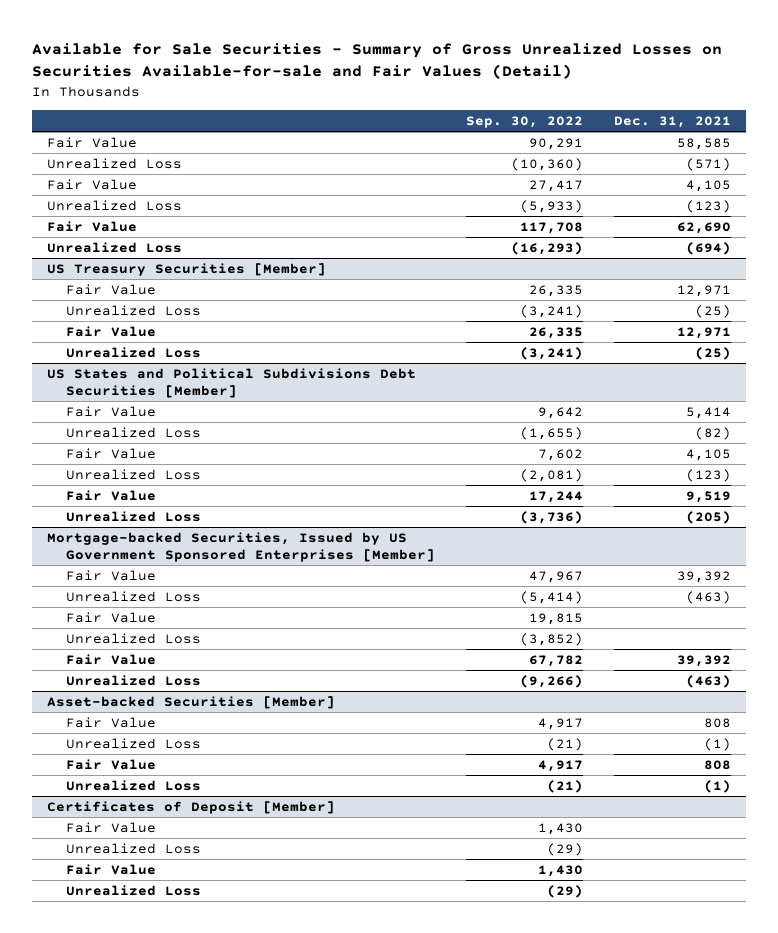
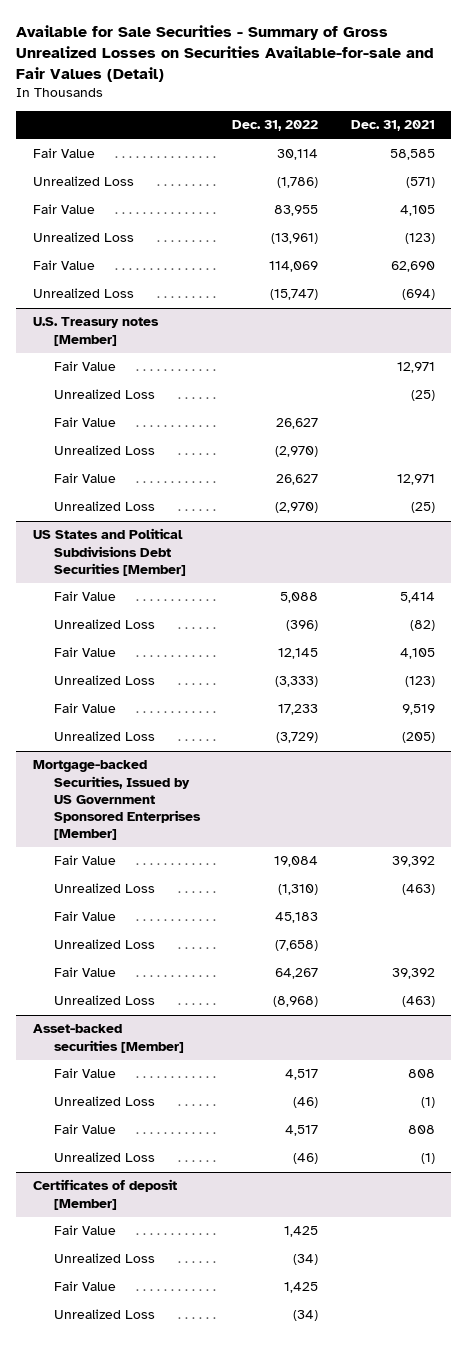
[465,115,583,128] Sep. 30, 2022 -> none
none -> [232,120,319,132] Dec. 31, 2022
[47,262,327,276] US Treasury Securities [Member] -> [32,317,159,346] U.S. Treasury notes [Member]
none -> [53,417,116,428] Fair Value
none -> [53,445,155,456] Unrealized Loss
[47,695,336,709] Asset-backed Securities [Member] -> [32,1024,184,1053] Asset-backed securities [Member]
[47,800,336,814] Certificates of Deposit [Member] -> [32,1179,177,1210] Certificates of deposit [Member]

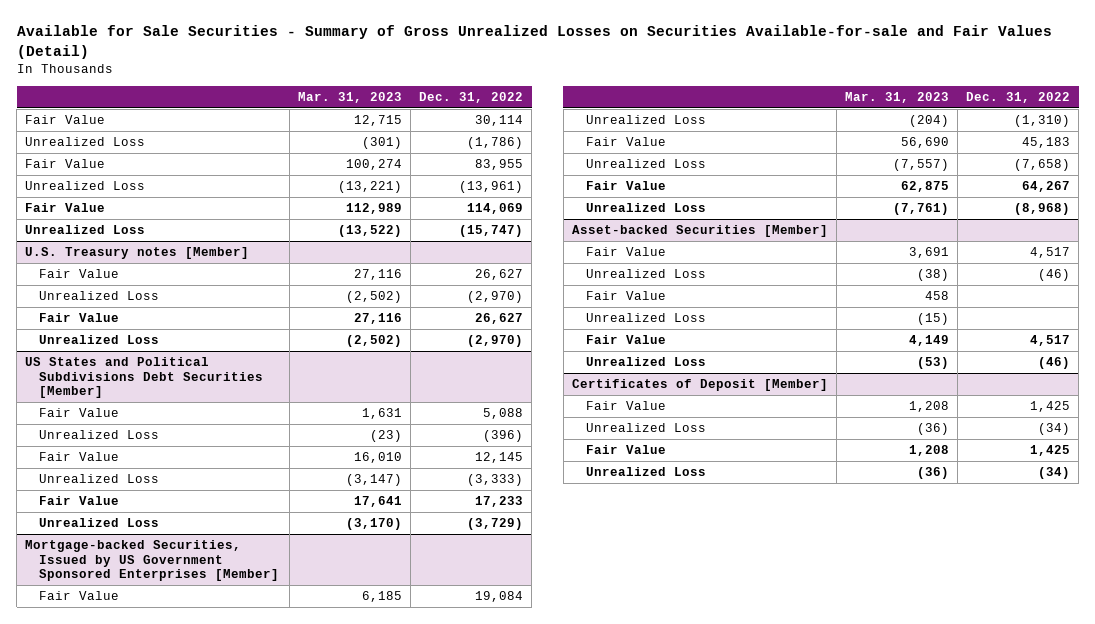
[350,120,435,132] Dec. 31, 2021 -> none
none -> [298,91,403,103] Mar. 31, 2023
[53,361,116,372] Fair Value -> none
[53,389,155,400] Unrealized Loss -> none
[32,1024,184,1053] Asset-backed securities [Member] -> [572,225,829,238] Asset-backed Securities [Member]
none -> [585,291,666,301] Fair Value
none -> [585,313,706,323] Unrealized Loss
[32,1179,177,1210] Certificates of deposit [Member] -> [572,379,829,392] Certificates of Deposit [Member]

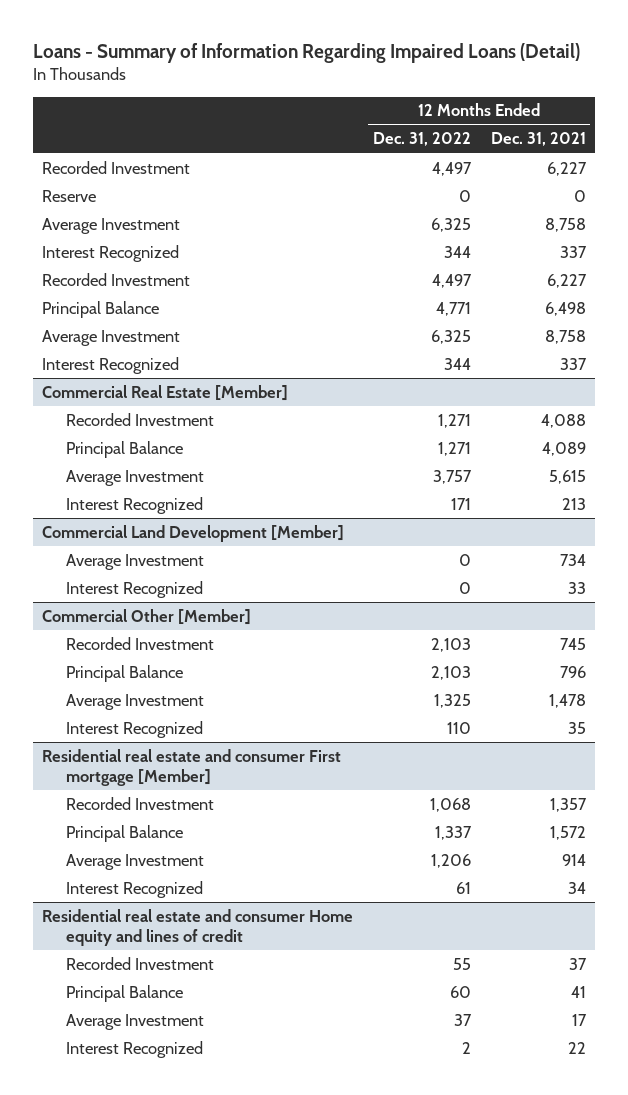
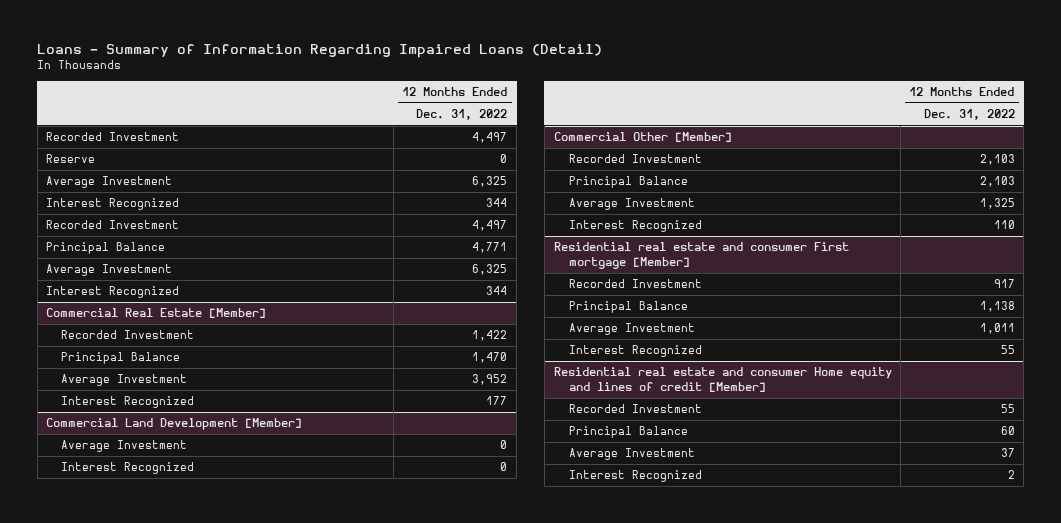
[490,132,586,147] Dec. 31, 2021 -> none
[438,413,472,428] 1,271 -> [472,330,508,342] 1,422
[438,441,472,456] 1,271 -> [472,352,508,364] 1,470
[433,469,473,484] 3,757 -> [472,374,508,386] 3,952
[451,497,472,510] 171 -> [486,396,508,406] 177
[430,797,472,812] 1,068 -> [993,279,1015,289] 917
[435,825,473,840] 1,337 -> [979,301,1015,313] 1,138
[431,853,472,868] 1,206 -> [979,323,1015,335] 1,011
[456,881,472,894] 61 -> [1000,345,1015,355] 55
[42,908,354,946] Residential real estate and consumer Home equity and lines of credit -> [553,367,892,392] Residential real estate and consumer Home equity and lines of credit [Member]

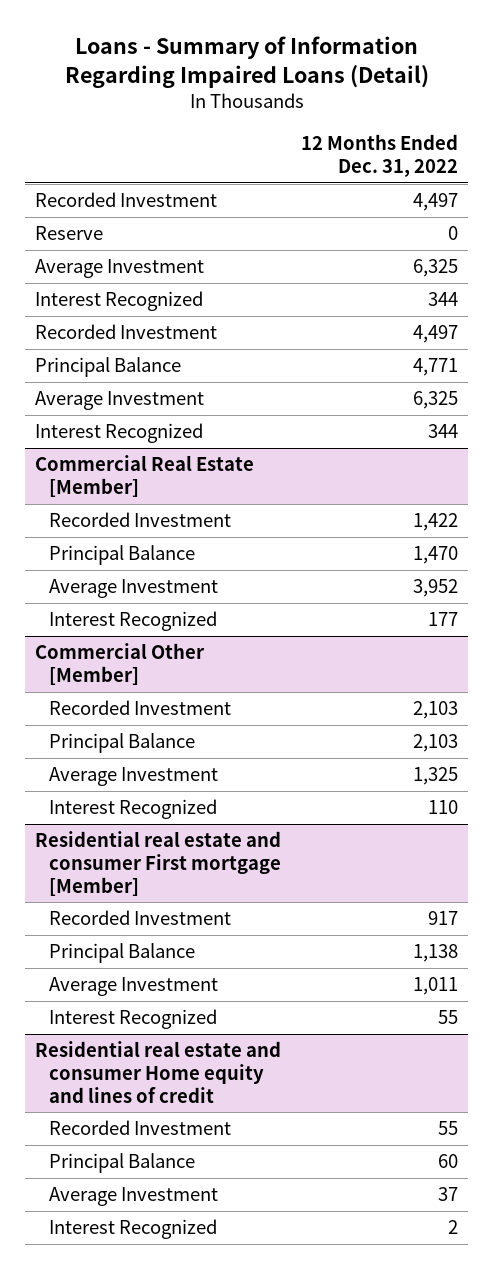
[46,418,303,431] Commercial Land Development [Member] -> none
[61,440,188,453] Average Investment -> none
[61,462,195,475] Interest Recognized -> none
[553,367,892,392] Residential real estate and consumer Home equity and lines of credit [Member] -> [35,1041,282,1103] Residential real estate and consumer Home equity and lines of credit

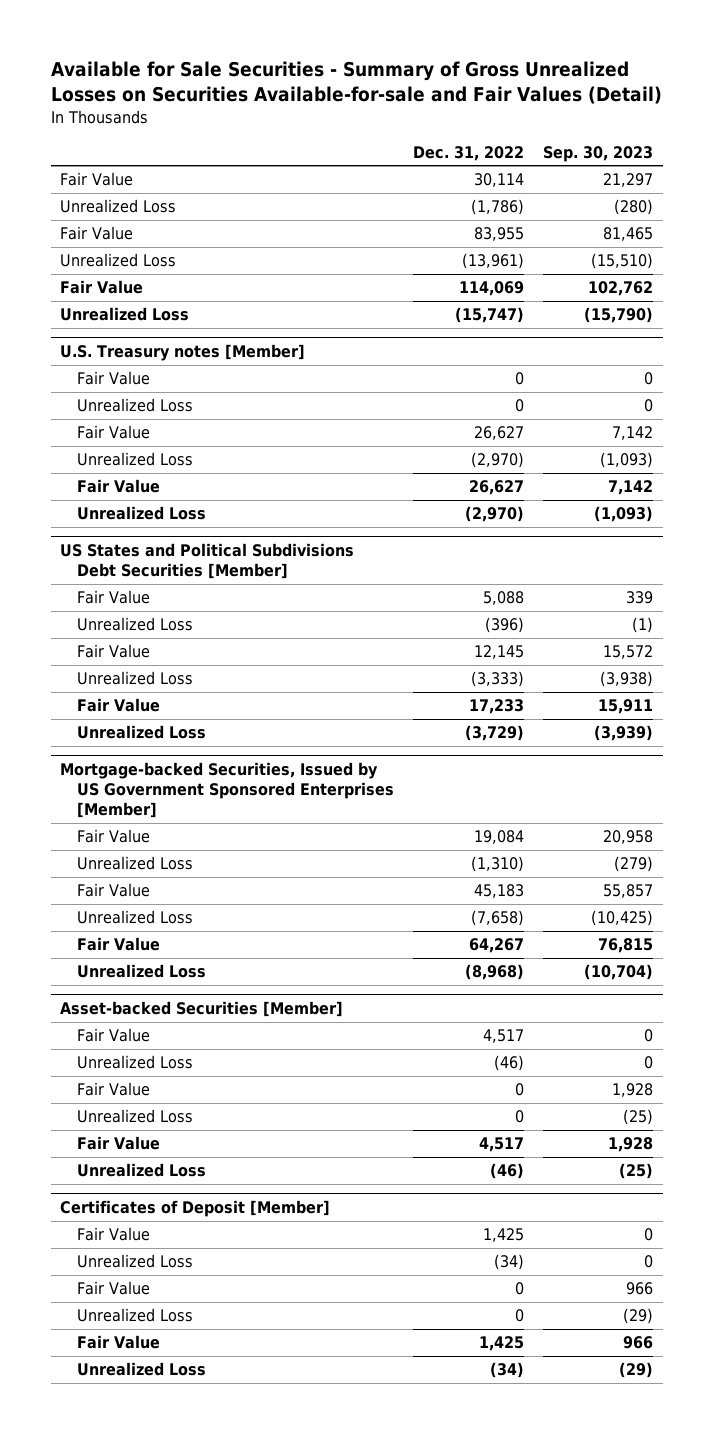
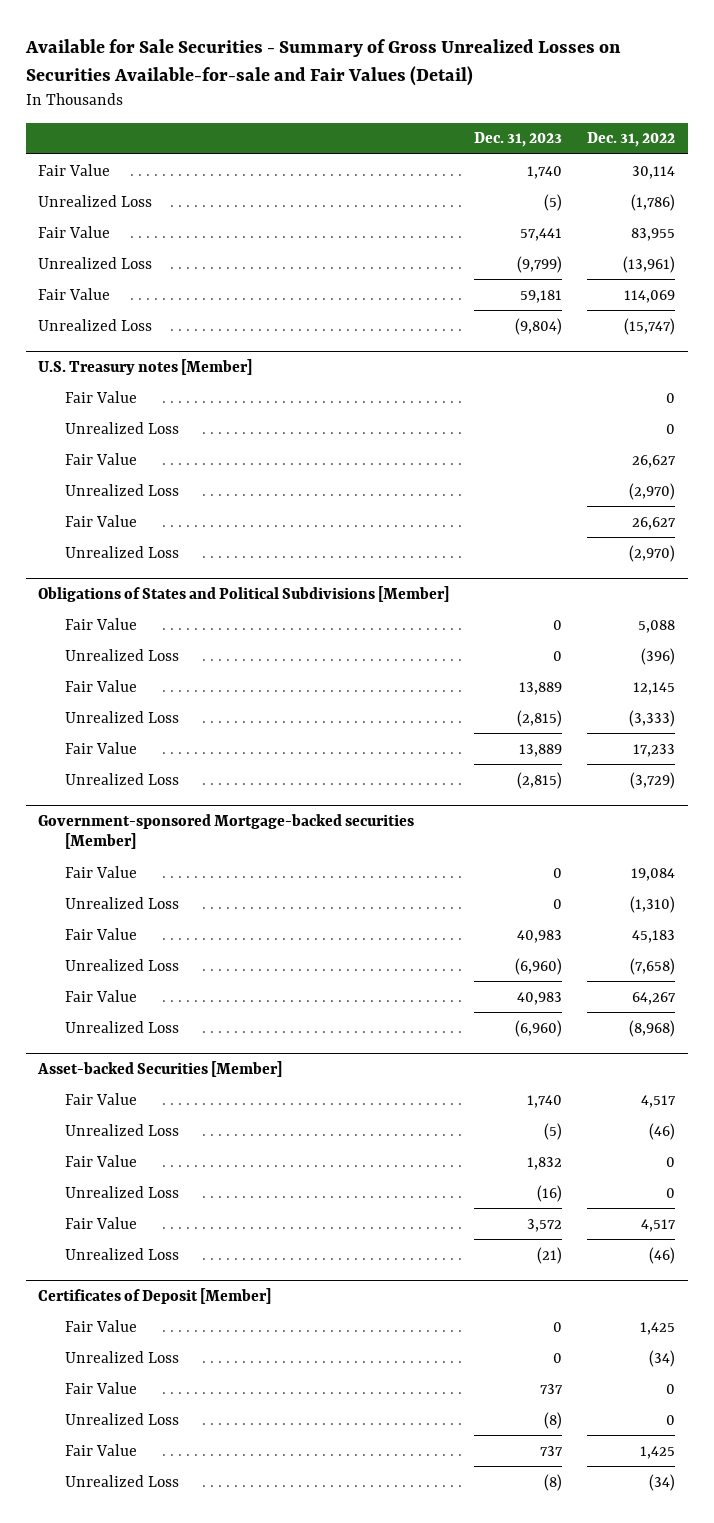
[543,145,654,162] Sep. 30, 2023 -> none
none -> [474,132,563,148] Dec. 31, 2023
[60,543,355,580] US States and Political Subdivisions Debt Securities [Member] -> [38,585,450,602] Obligations of States and Political Subdivisions [Member]
[60,762,395,819] Mortgage-backed Securities, Issued by US Government Sponsored Enterprises [Member] -> [38,813,415,850] Government-sponsored Mortgage-backed securities [Member]

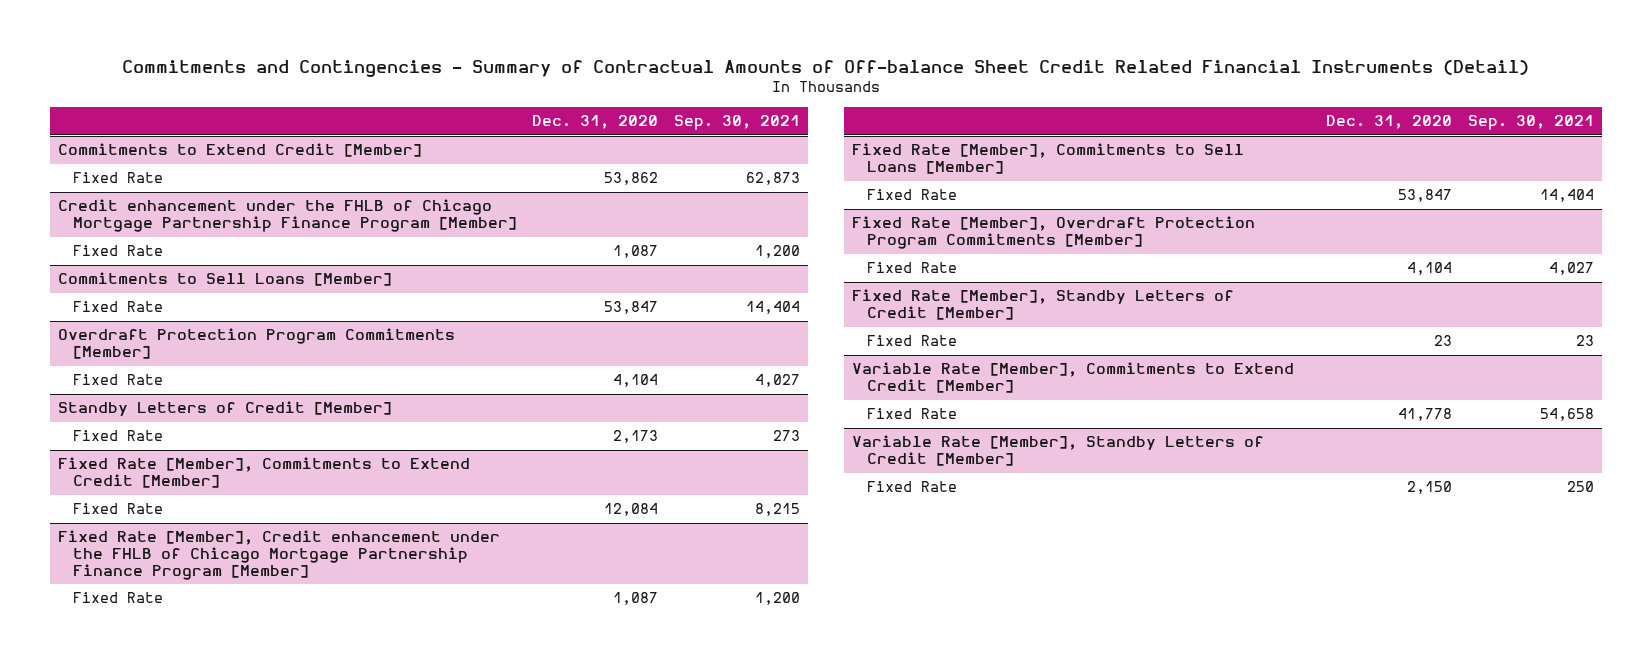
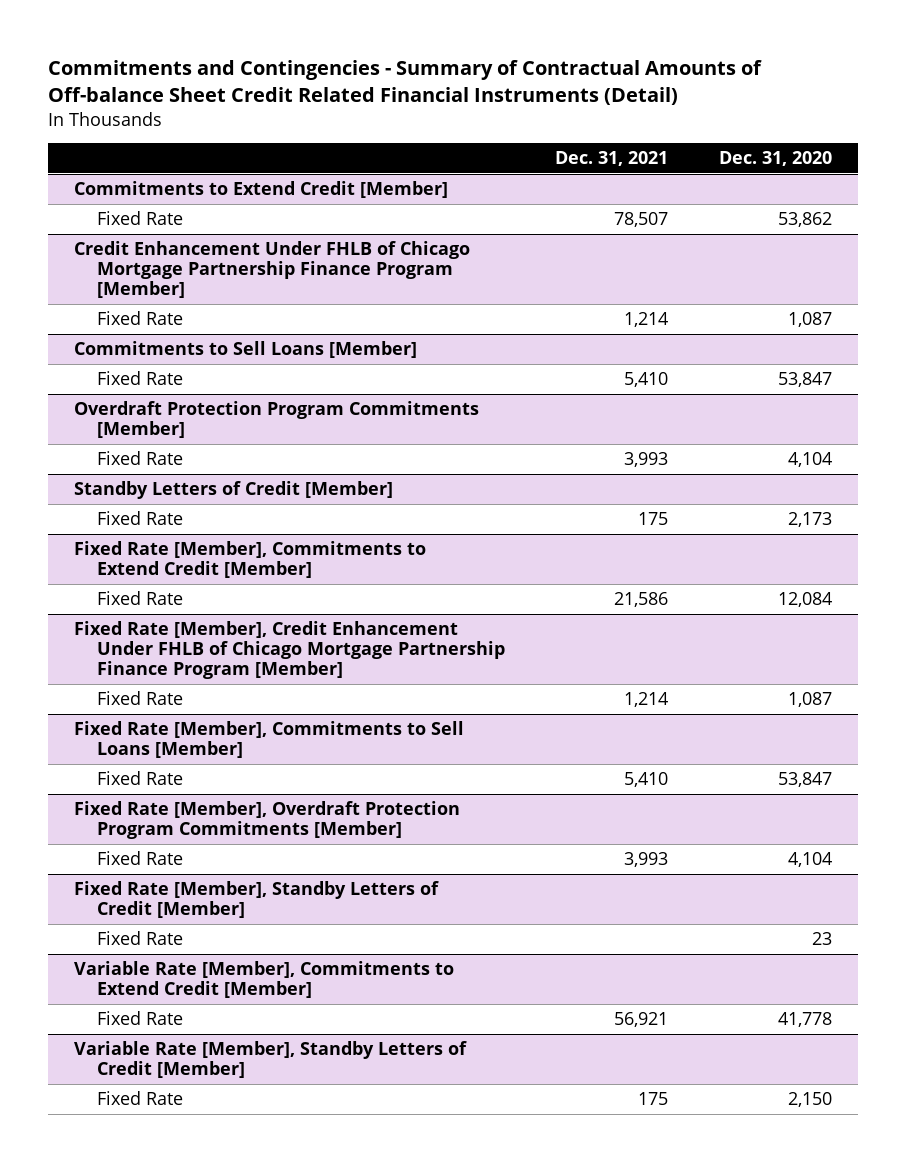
[674,115,801,131] Sep. 30, 2021 -> none
none -> [555,151,669,167] Dec. 31, 2021
[58,199,517,233] Credit enhancement under the FHLB of Chicago Mortgage Partnership Finance Program [Member] -> [73,240,470,299] Credit Enhancement Under FHLB of Chicago Mortgage Partnership Finance Program [Member]
[58,530,501,581] Fixed Rate [Member], Credit enhancement under the FHLB of Chicago Mortgage Partnership Finance Program [Member] -> [73,620,505,680] Fixed Rate [Member], Credit Enhancement Under FHLB of Chicago Mortgage Partnership Finance Program [Member]

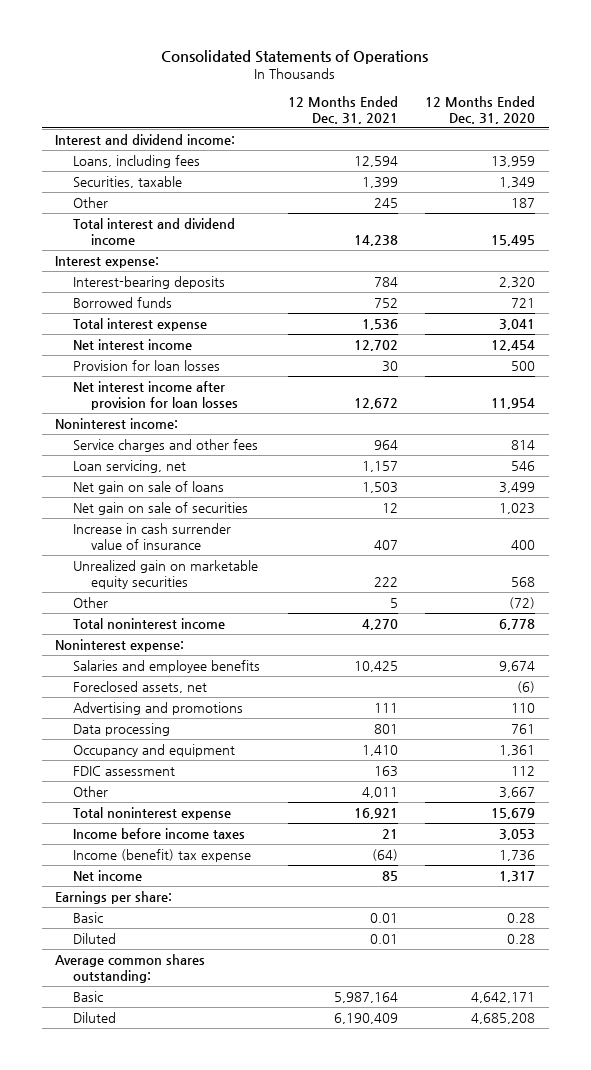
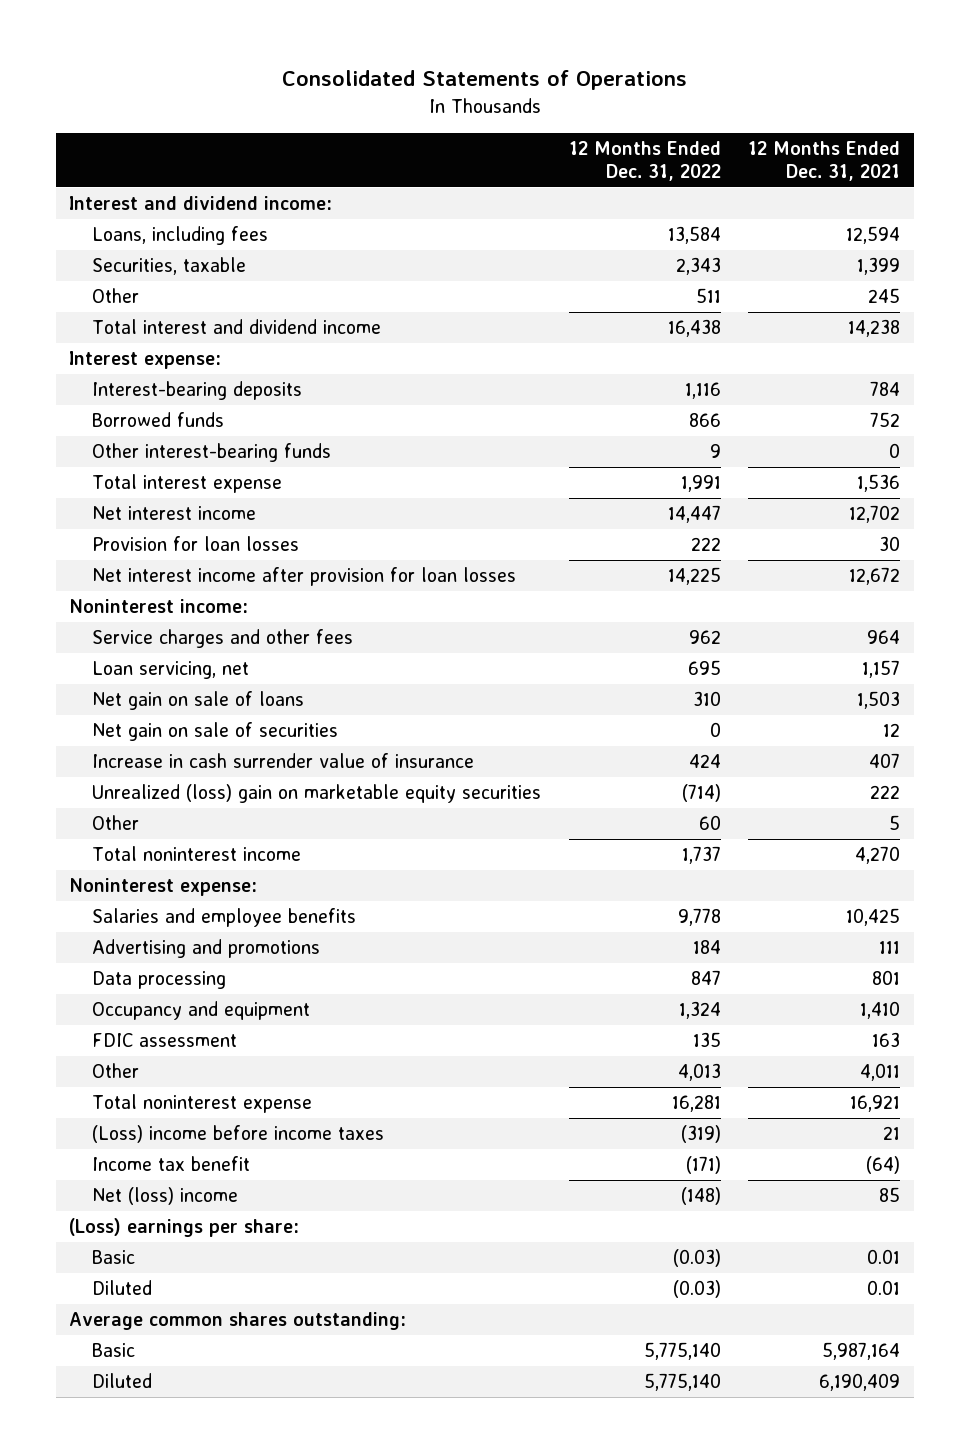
[425,95,536,124] 12 Months Ended Dec. 31, 2020 -> none
none -> [568,140,721,182] 12 Months Ended Dec. 31, 2022
none -> [92,443,332,463] Other interest-bearing funds
[73,559,259,590] Unrealized gain on marketable equity securities -> [92,784,542,804] Unrealized (loss) gain on marketable equity securities
[73,680,208,693] Foreclosed assets, net -> none
[73,827,246,839] Income before income taxes -> [92,1125,385,1144] (Loss) income before income taxes
[73,848,252,862] Income (benefit) tax expense -> [92,1156,251,1172] Income tax benefit
[73,869,143,881] Net income -> [92,1187,239,1206] Net (loss) income
[55,890,173,904] Earnings per share: -> [69,1218,300,1238] (Loss) earnings per share:

